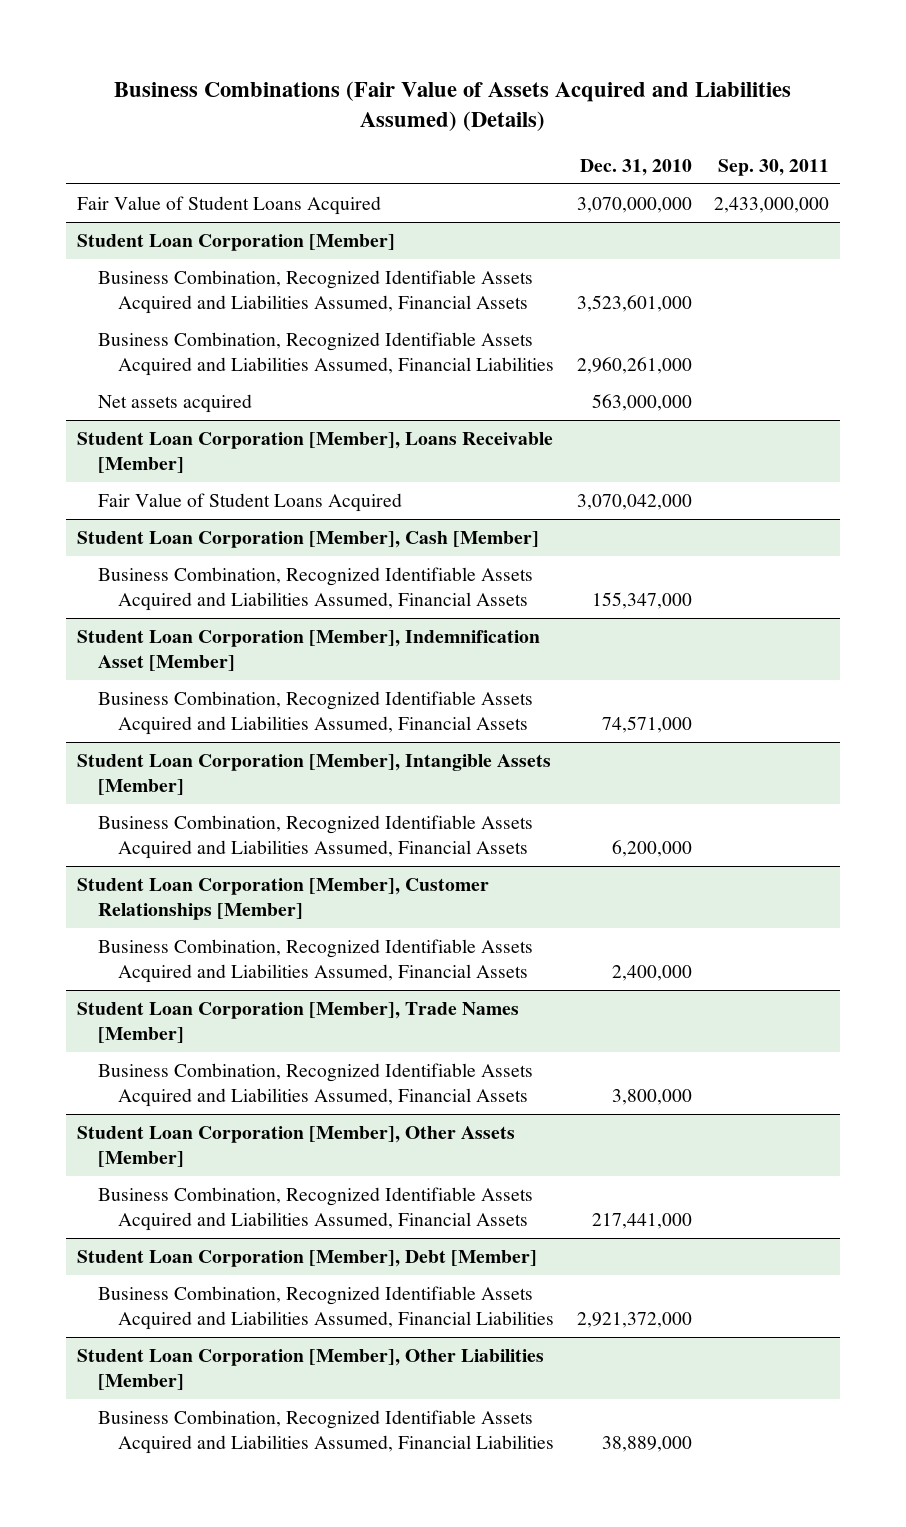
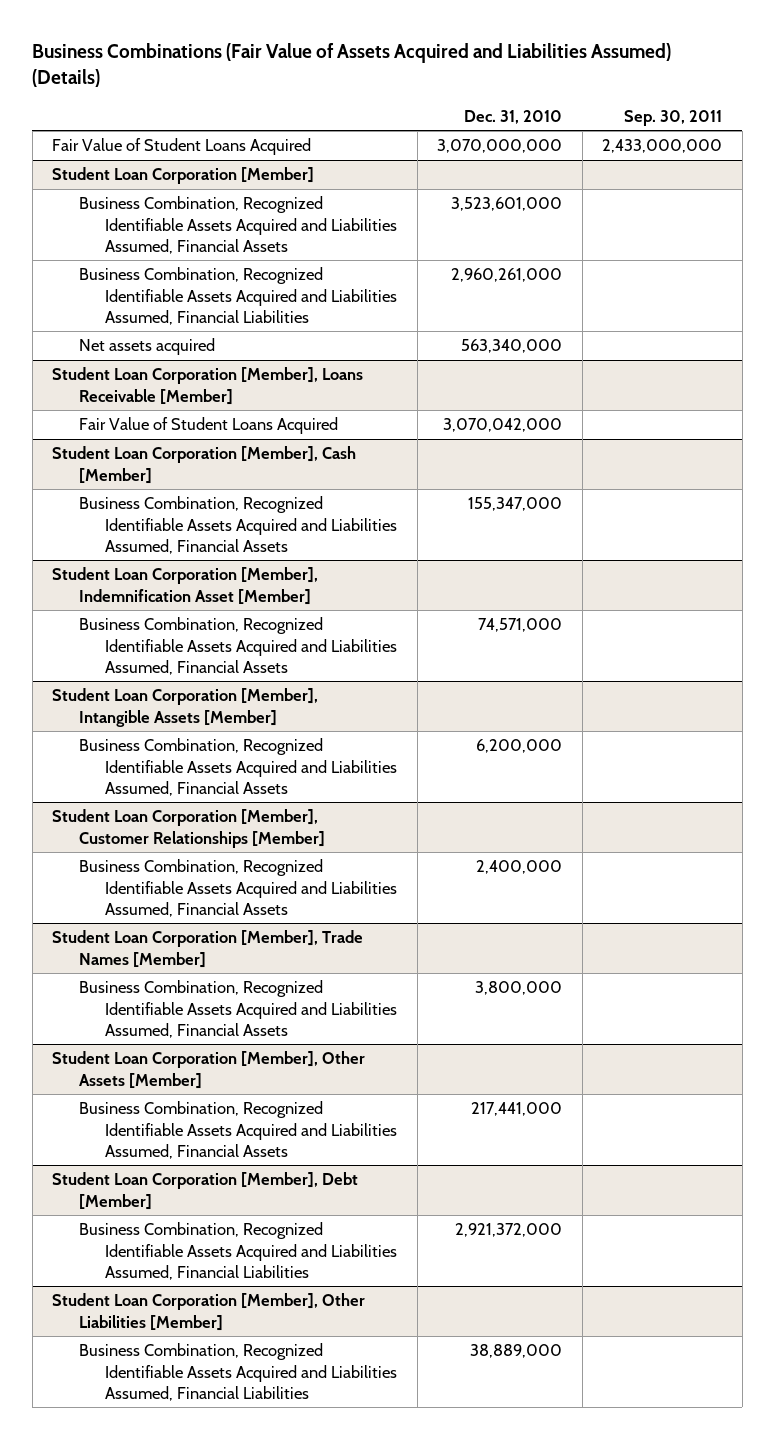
[591,394,692,412] 563,000,000 -> [461,339,563,354] 563,340,000

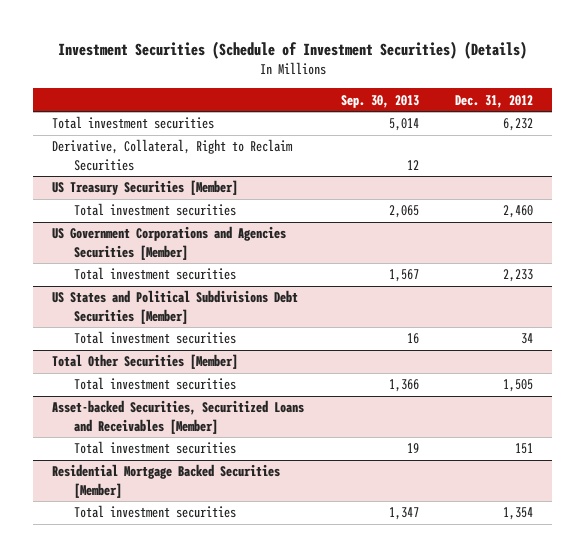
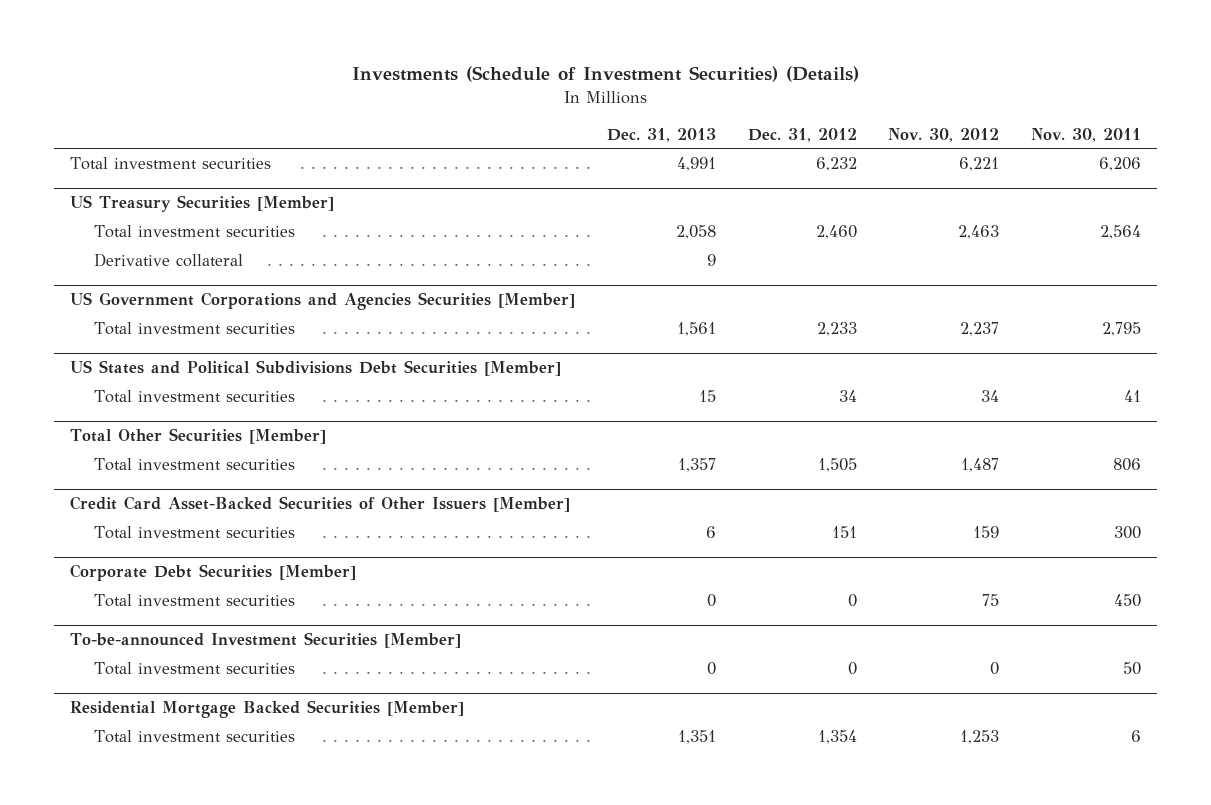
[57,41,527,60] Investment Securities (Schedule of Investment Securities) (Details) -> [351,66,859,83] Investments (Schedule of Investment Securities) (Details)
[340,94,419,108] Sep. 30, 2013 -> none
none -> [606,127,716,142] Dec. 31, 2013
none -> [888,127,1000,142] Nov. 30, 2012
none -> [1031,127,1142,142] Nov. 30, 2011
[51,139,293,171] Derivative, Collateral, Right to Reclaim Securities -> none
none -> [94,253,244,268] Derivative collateral
[51,400,304,434] Asset-backed Securities, Securitized Loans and Receivables [Member] -> none
none -> [70,496,571,513] Credit Card Asset-Backed Securities of Other Issuers [Member]
none -> [70,564,357,582] Corporate Debt Securities [Member]
none -> [94,594,296,608] Total investment securities
none -> [70,632,462,649] To-be-announced Investment Securities [Member]
none -> [94,662,296,676] Total investment securities

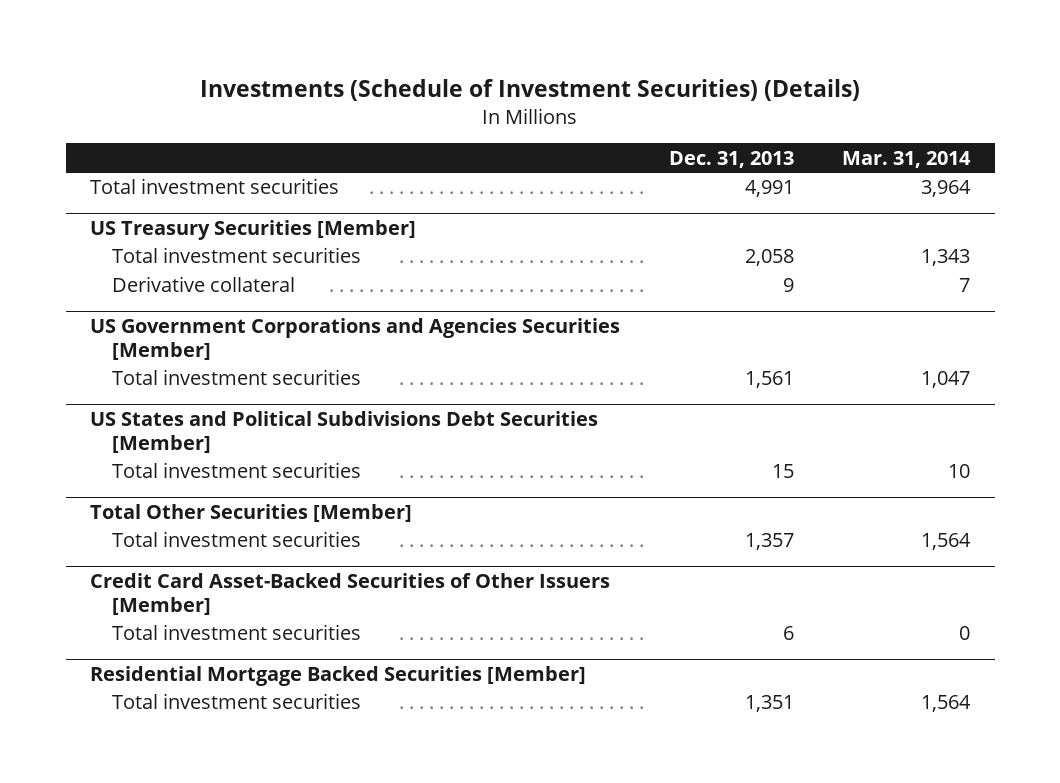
[747,127,857,142] Dec. 31, 2012 -> none
[888,127,1000,142] Nov. 30, 2012 -> none
[1031,127,1142,142] Nov. 30, 2011 -> none
none -> [842,150,972,168] Mar. 31, 2014
[70,564,357,582] Corporate Debt Securities [Member] -> none
[94,594,296,608] Total investment securities -> none
[70,632,462,649] To-be-announced Investment Securities [Member] -> none
[94,662,296,676] Total investment securities -> none

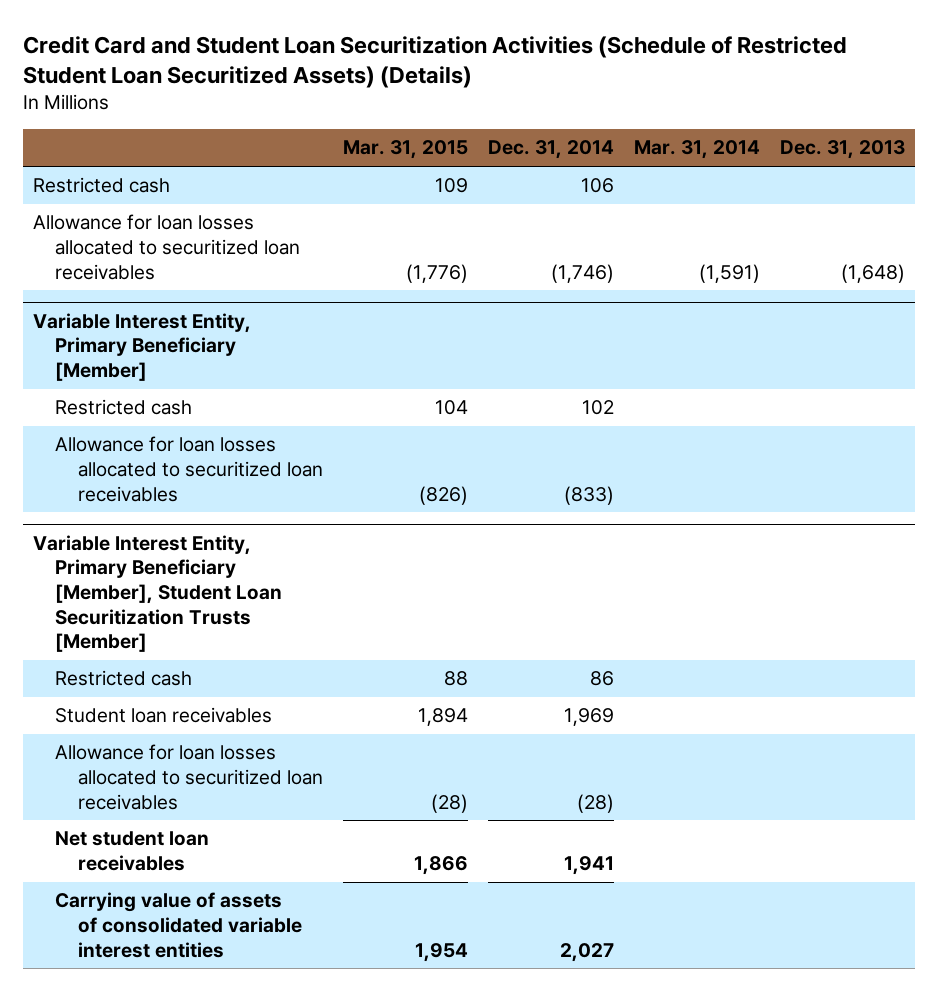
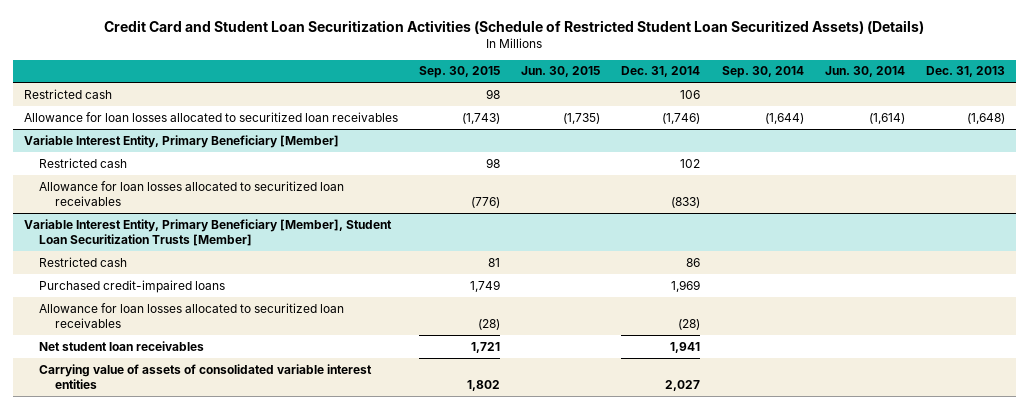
[342,140,468,160] Mar. 31, 2015 -> none
[634,140,761,160] Mar. 31, 2014 -> none
none -> [418,66,500,79] Sep. 30, 2015
none -> [521,66,601,78] Jun. 30, 2015
none -> [721,66,804,79] Sep. 30, 2014
none -> [824,66,905,78] Jun. 30, 2014
[55,707,273,724] Student loan receivables -> [39,279,226,293] Purchased credit-impaired loans

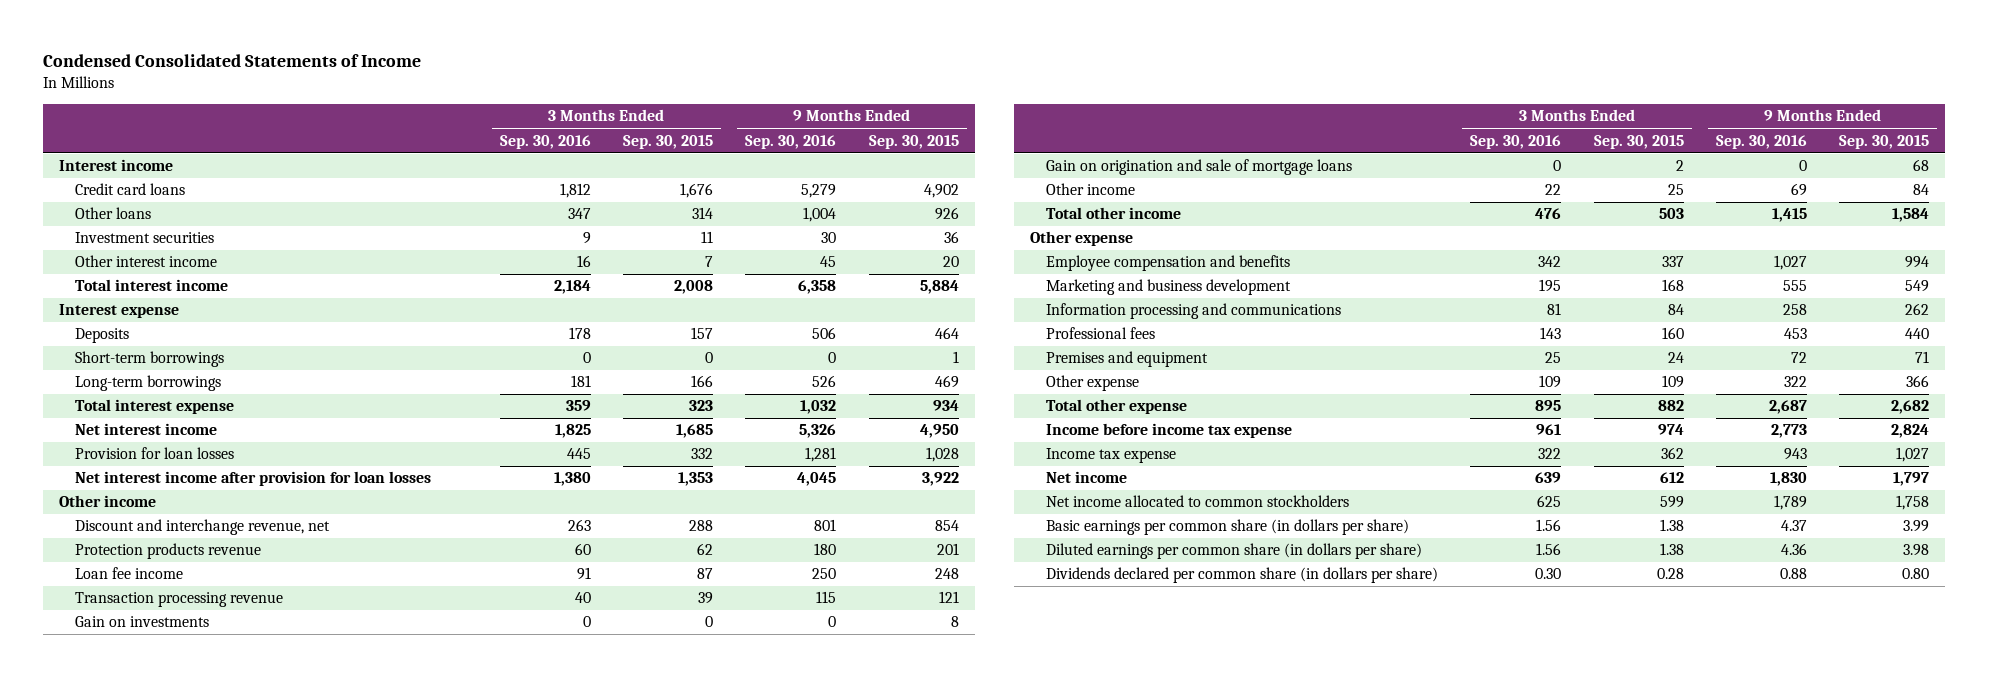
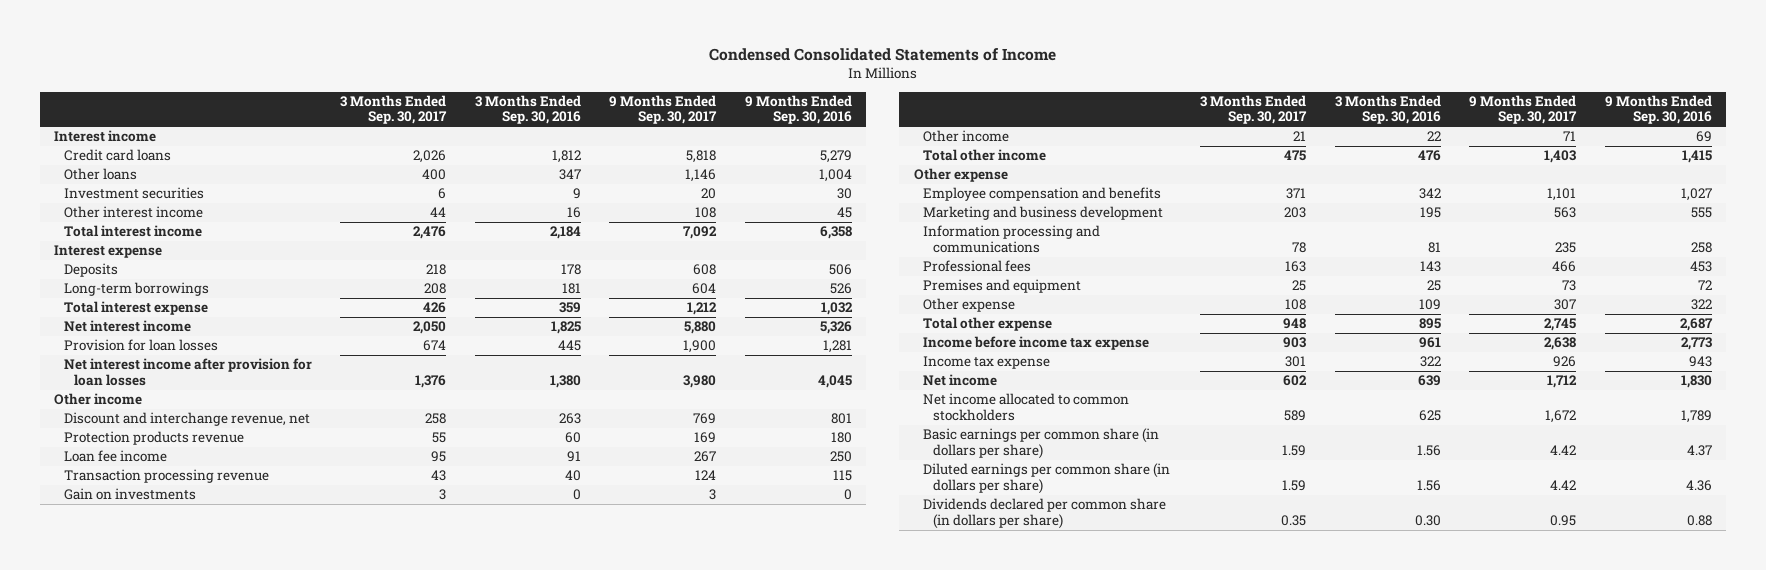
[622,134,713,149] Sep. 30, 2015 -> none
[868,134,959,149] Sep. 30, 2015 -> none
none -> [340,94,448,125] 3 Months Ended Sep. 30, 2017
none -> [609,94,718,125] 9 Months Ended Sep. 30, 2017
[75,351,225,368] Short-term borrowings -> none
[1045,159,1352,176] Gain on origination and sale of mortgage loans -> none

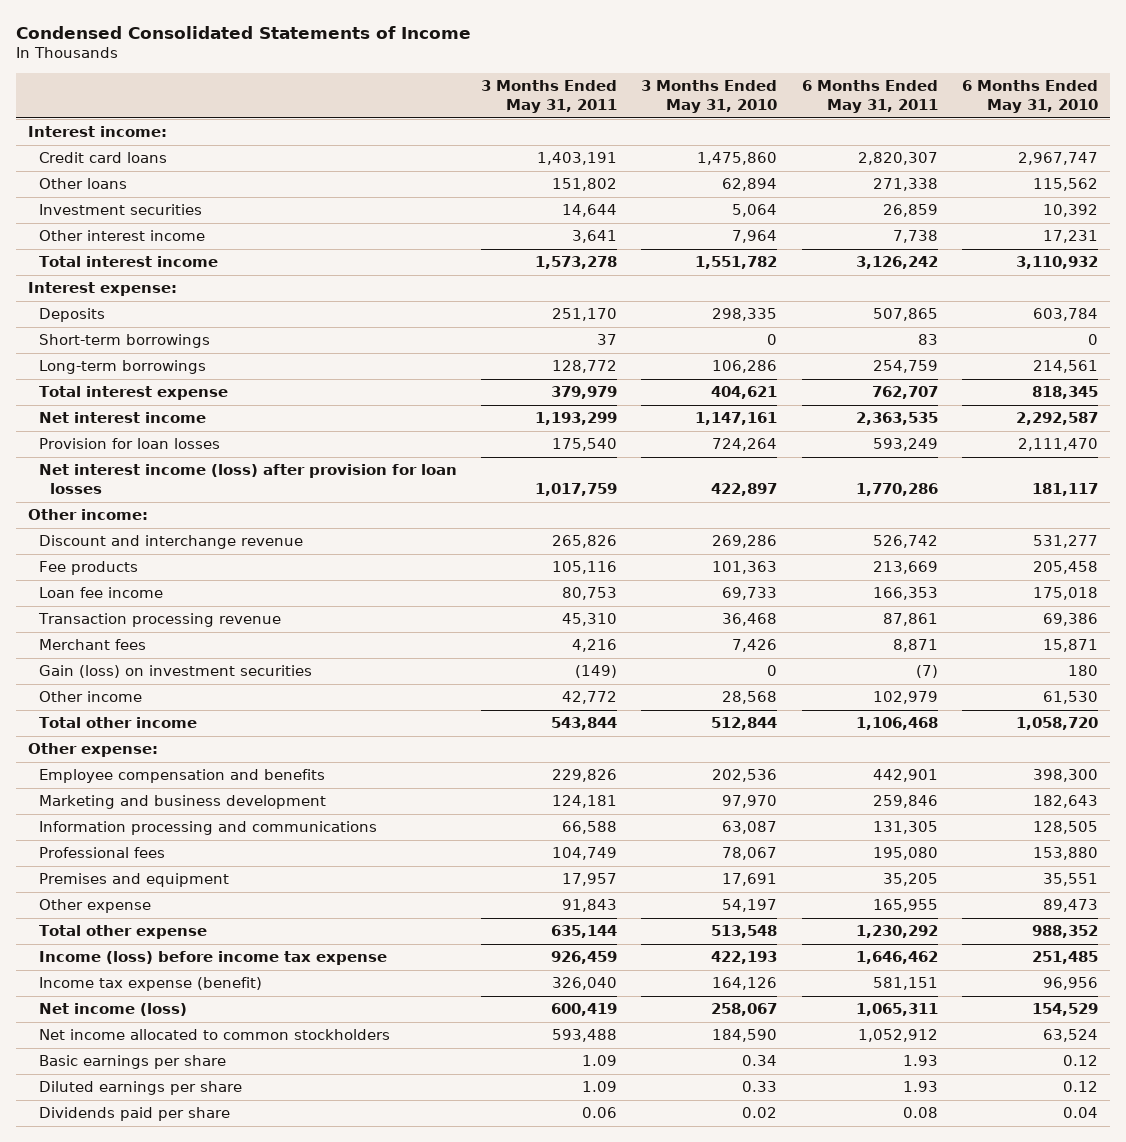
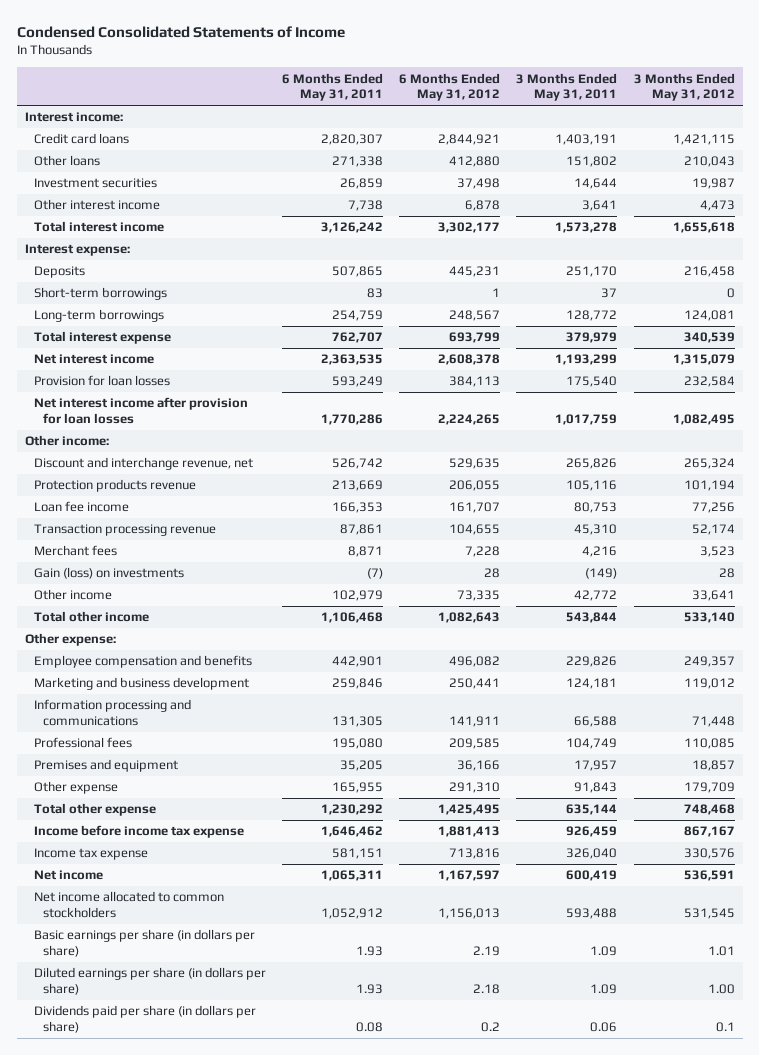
[641,80,778,113] 3 Months Ended May 31, 2010 -> none
[961,80,1098,113] 6 Months Ended May 31, 2010 -> none
none -> [399,72,501,102] 6 Months Ended May 31, 2012
none -> [633,72,735,102] 3 Months Ended May 31, 2012
[39,464,458,494] Net interest income (loss) after provision for loan losses -> [33,397,248,424] Net interest income after provision for loan losses
[39,535,304,550] Discount and interchange revenue -> [33,457,253,471] Discount and interchange revenue, net
[39,561,139,576] Fee products -> [33,479,196,493] Protection products revenue
[39,665,313,679] Gain (loss) on investment securities -> [33,567,184,580] Gain (loss) on investments
[39,951,388,966] Income (loss) before income tax expense -> [33,825,244,839] Income before income tax expense
[39,977,263,992] Income tax expense (benefit) -> [33,848,148,861] Income tax expense
[39,1003,188,1017] Net income (loss) -> [33,870,103,881] Net income
[39,1055,227,1070] Basic earnings per share -> [33,929,255,957] Basic earnings per share (in dollars per share)
[39,1081,243,1096] Diluted earnings per share -> [33,967,266,995] Diluted earnings per share (in dollars per share)
[39,1107,231,1122] Dividends paid per share -> [33,1005,256,1033] Dividends paid per share (in dollars per share)

